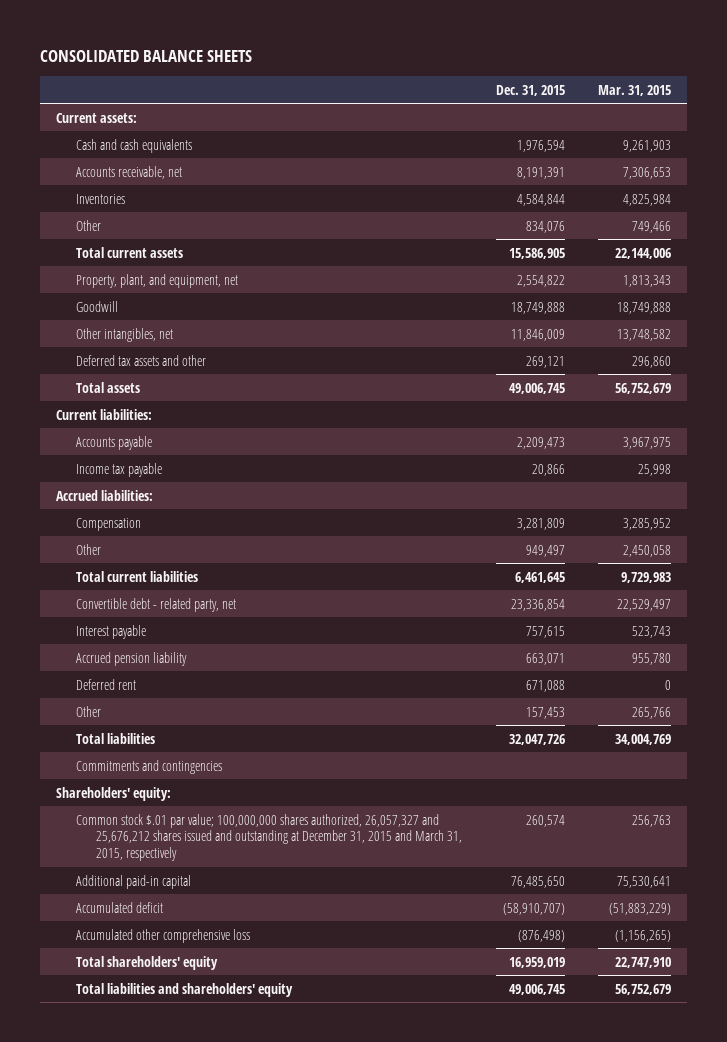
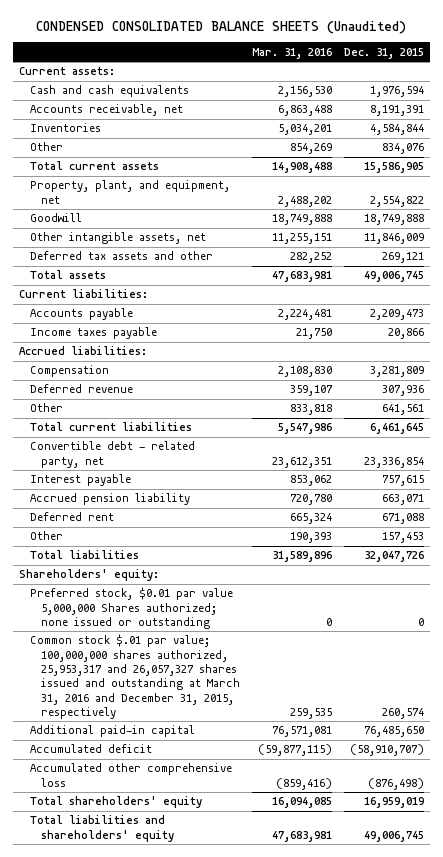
[39,49,252,62] CONSOLIDATED BALANCE SHEETS -> [36,20,407,34] CONDENSED CONSOLIDATED BALANCE SHEETS (Unaudited)
[597,84,671,96] Mar. 31, 2015 -> none
none -> [251,47,332,59] Mar. 31, 2016
[76,327,174,342] Other intangibles, net -> [29,232,206,245] Other intangible assets, net
[76,462,163,477] Income tax payable -> [29,327,157,340] Income taxes payable
none -> [29,384,133,394] Deferred revenue
[525,544,565,557] 949,497 -> [382,404,425,416] 641,561
[76,759,223,774] Commitments and contingencies -> none
none -> [29,587,233,629] Preferred stock, $0.01 par value 5,000,000 Shares authorized; none issued or outstanding
[76,813,463,862] Common stock $.01 par value; 100,000,000 shares authorized, 26,057,327 and 25,676,212 shares issued and outstanding at December 31, 2015 and March 31, 2015, respectively -> [29,634,240,719] Common stock $.01 par value; 100,000,000 shares authorized, 25,953,317 and 26,057,327 shares issued and outstanding at March 31, 2016 and December 31, 2015, respectively

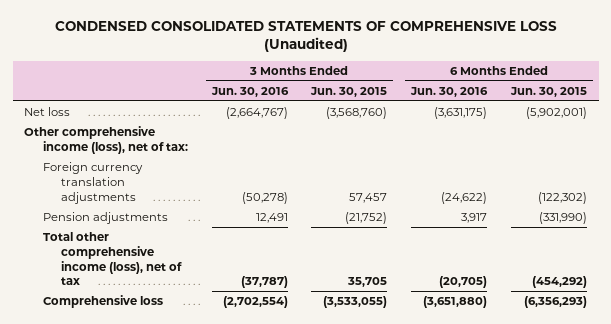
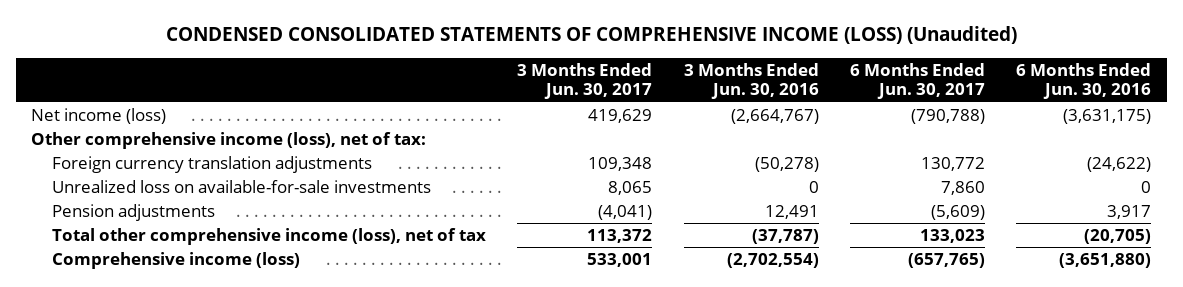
[54,20,557,52] CONDENSED CONSOLIDATED STATEMENTS OF COMPREHENSIVE LOSS (Unaudited) -> [166,26,1018,45] CONDENSED CONSOLIDATED STATEMENTS OF COMPREHENSIVE INCOME (LOSS) (Unaudited)
[310,86,388,97] Jun. 30, 2015 -> none
[509,86,587,97] Jun. 30, 2015 -> none
none -> [517,62,653,100] 3 Months Ended Jun. 30, 2017
none -> [850,62,986,100] 6 Months Ended Jun. 30, 2017
[24,107,71,117] Net loss -> [31,108,167,125] Net income (loss)
none -> [52,180,432,194] Unrealized loss on available-for-sale investments
[42,295,163,309] Comprehensive loss -> [52,252,301,270] Comprehensive income (loss)

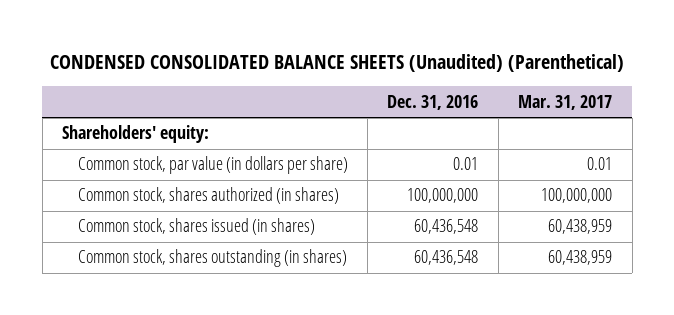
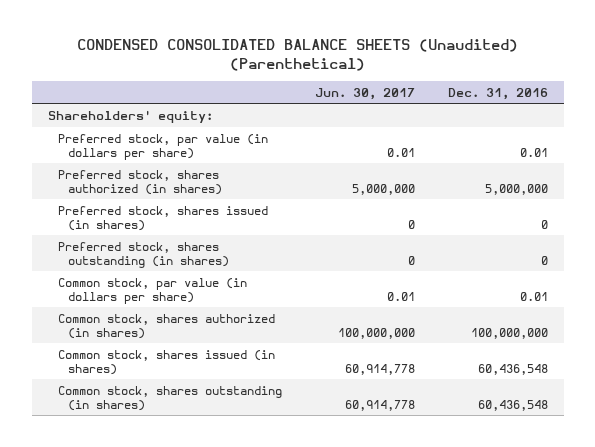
[518,94,613,110] Mar. 31, 2017 -> none
none -> [314,87,415,100] Jun. 30, 2017
none -> [57,133,268,160] Preferred stock, par value (in dollars per share)
none -> [57,169,222,195] Preferred stock, shares authorized (in shares)
none -> [57,205,268,231] Preferred stock, shares issued (in shares)
none -> [57,241,229,268] Preferred stock, shares outstanding (in shares)

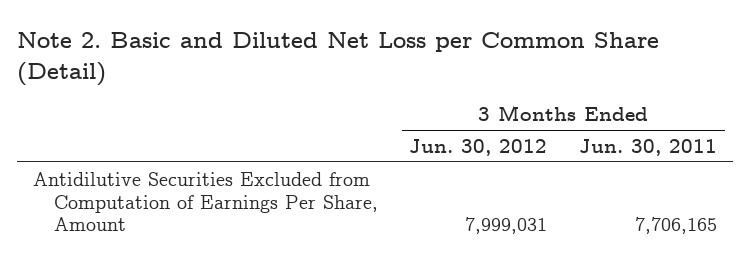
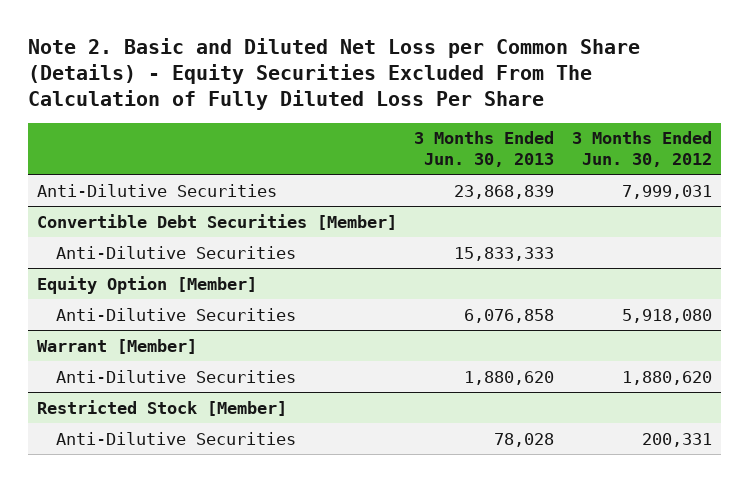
[17,32,660,86] Note 2. Basic and Diluted Net Loss per Common Share (Detail) -> [27,37,640,110] Note 2. Basic and Diluted Net Loss per Common Share (Details) - Equity Securities Excluded From The Calculation of Fully Diluted Loss Per Share
[579,138,718,156] Jun. 30, 2011 -> none
none -> [414,131,555,167] 3 Months Ended Jun. 30, 2013
[33,171,378,232] Antidilutive Securities Excluded from Computation of Earnings Per Share, Amount -> [36,183,277,197] Anti-Dilutive Securities
none -> [36,213,397,230] Convertible Debt Securities [Member]
none -> [56,245,297,259] Anti-Dilutive Securities
none -> [36,275,257,294] Equity Option [Member]
none -> [56,307,297,321] Anti-Dilutive Securities
none -> [36,338,197,354] Warrant [Member]
none -> [56,369,297,383] Anti-Dilutive Securities
none -> [36,399,287,416] Restricted Stock [Member]
none -> [56,431,297,445] Anti-Dilutive Securities

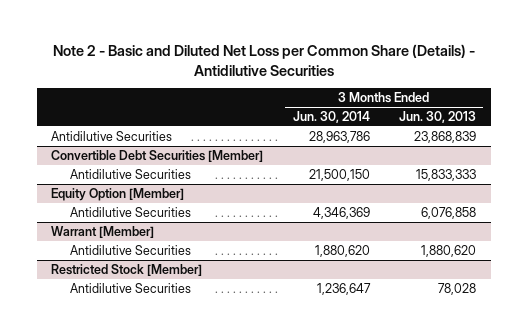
[27,37,640,110] Note 2. Basic and Diluted Net Loss per Common Share (Details) - Equity Securities Excluded From The Calculation of Fully Diluted Loss Per Share -> [52,44,475,76] Note 2 - Basic and Diluted Net Loss per Common Share (Details) - Antidilutive Securities
[572,131,713,167] 3 Months Ended Jun. 30, 2012 -> none
none -> [292,110,370,123] Jun. 30, 2014
[36,183,277,197] Anti-Dilutive Securities -> [51,130,173,141] Antidilutive Securities
[56,245,297,259] Anti-Dilutive Securities -> [70,168,192,179] Antidilutive Securities
[56,307,297,321] Anti-Dilutive Securities -> [70,206,192,217] Antidilutive Securities
[56,369,297,383] Anti-Dilutive Securities -> [70,244,192,255] Antidilutive Securities
[56,431,297,445] Anti-Dilutive Securities -> [70,282,192,293] Antidilutive Securities

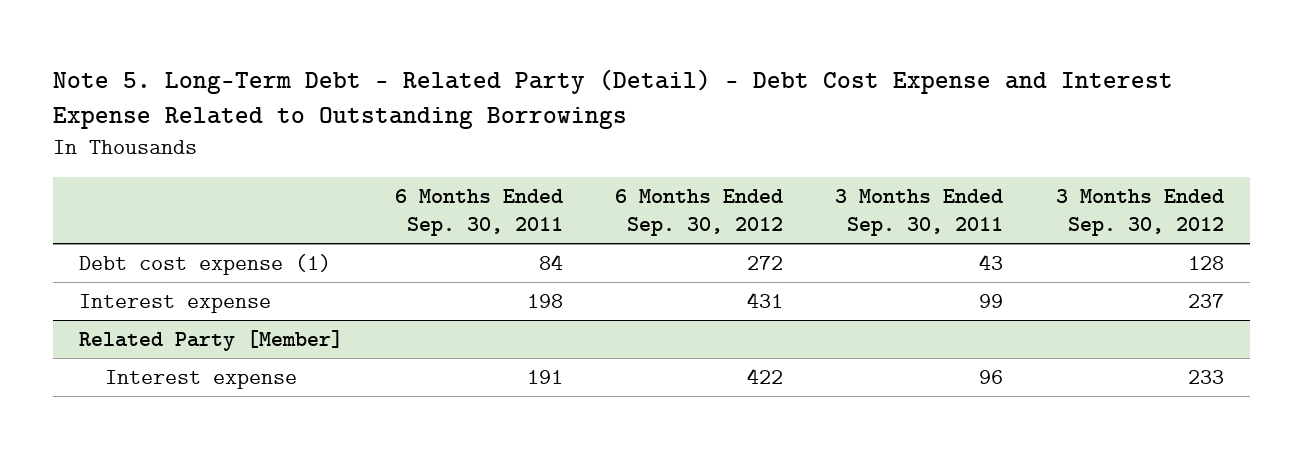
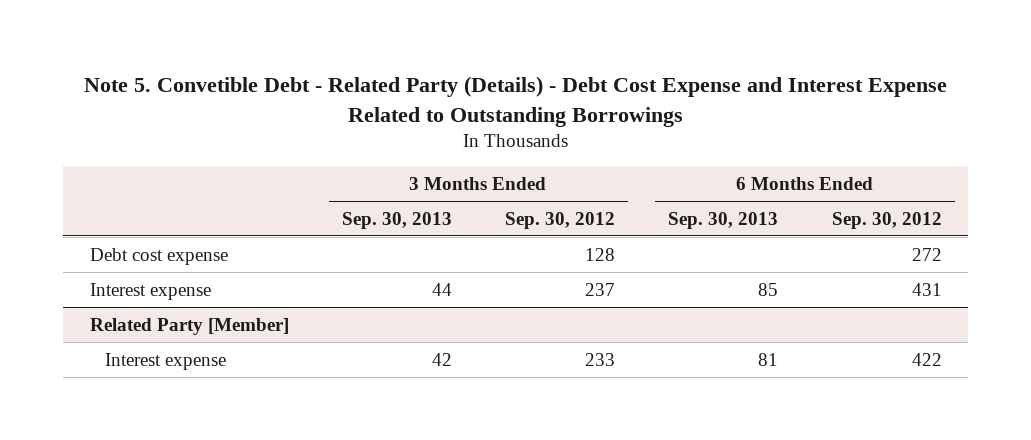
[52,68,1173,130] Note 5. Long-Term Debt - Related Party (Detail) - Debt Cost Expense and Interest Expense Related to Outstanding Borrowings -> [83,76,947,127] Note 5. Convetible Debt - Related Party (Details) - Debt Cost Expense and Interest Expense Related to Outstanding Borrowings
[394,188,563,237] 6 Months Ended Sep. 30, 2011 -> none
[835,188,1004,237] 3 Months Ended Sep. 30, 2011 -> none
none -> [341,211,452,229] Sep. 30, 2013
none -> [668,211,779,229] Sep. 30, 2013
[78,254,331,276] Debt cost expense (1) -> [89,247,228,265] Debt cost expense

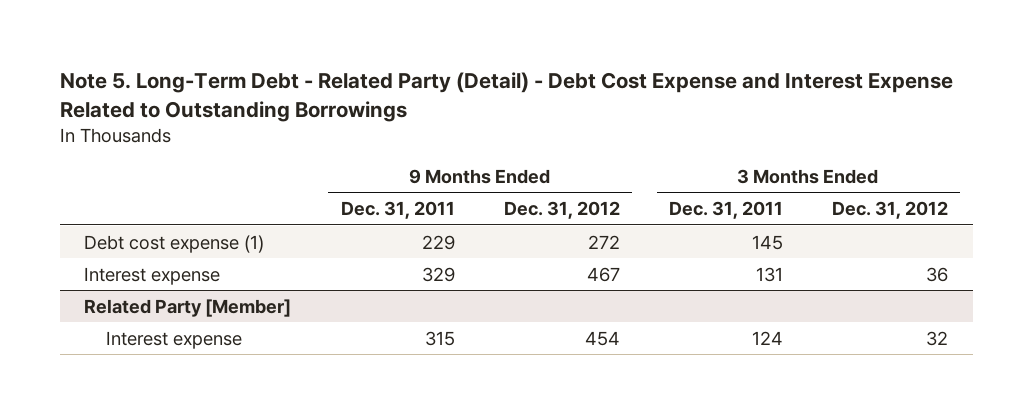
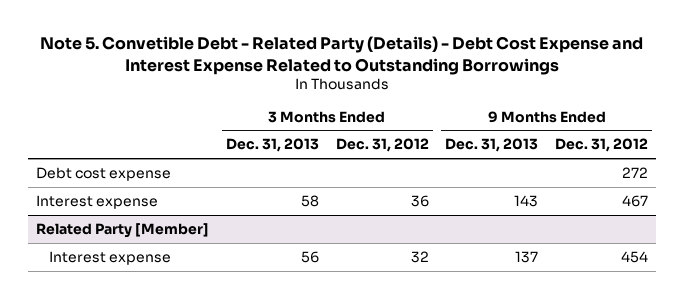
[59,72,953,122] Note 5. Long-Term Debt - Related Party (Detail) - Debt Cost Expense and Interest Expense Related to Outstanding Borrowings -> [40,36,644,75] Note 5. Convetible Debt - Related Party (Details) - Debt Cost Expense and Interest Expense Related to Outstanding Borrowings
[340,201,455,220] Dec. 31, 2011 -> none
[668,201,783,220] Dec. 31, 2011 -> none
none -> [225,138,319,153] Dec. 31, 2013
none -> [445,138,539,153] Dec. 31, 2013
[84,234,265,253] Debt cost expense (1) -> [36,166,172,181] Debt cost expense

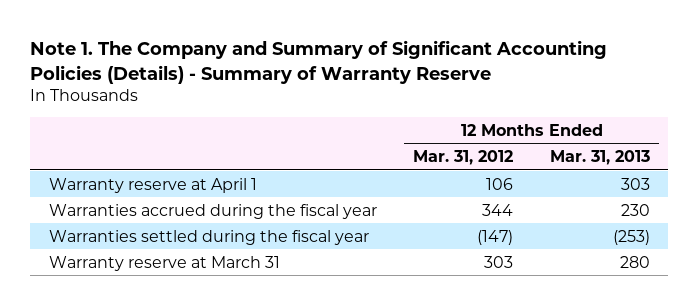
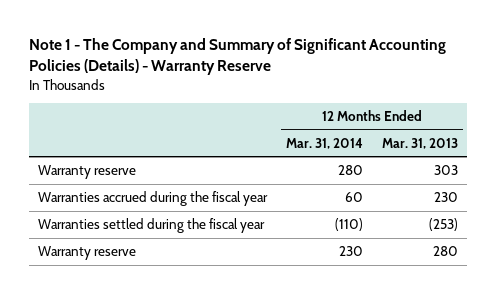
[30,39,608,84] Note 1. The Company and Summary of Significant Accounting Policies (Details) - Summary of Warranty Reserve -> [28,38,446,76] Note 1 - The Company and Summary of Significant Accounting Policies (Details) - Warranty Reserve
[413,150,514,166] Mar. 31, 2012 -> none
none -> [286,137,364,149] Mar. 31, 2014
[48,177,257,193] Warranty reserve at April 1 -> [38,165,137,180] Warranty reserve
[48,255,280,271] Warranty reserve at March 31 -> [38,246,137,261] Warranty reserve

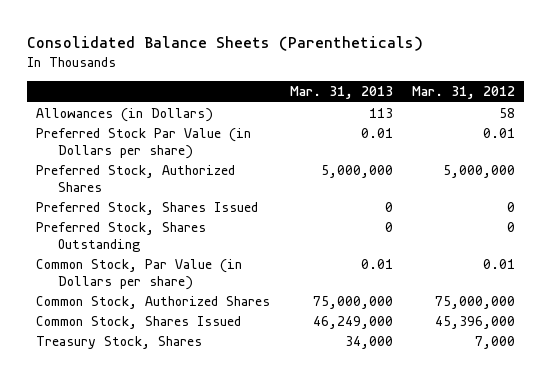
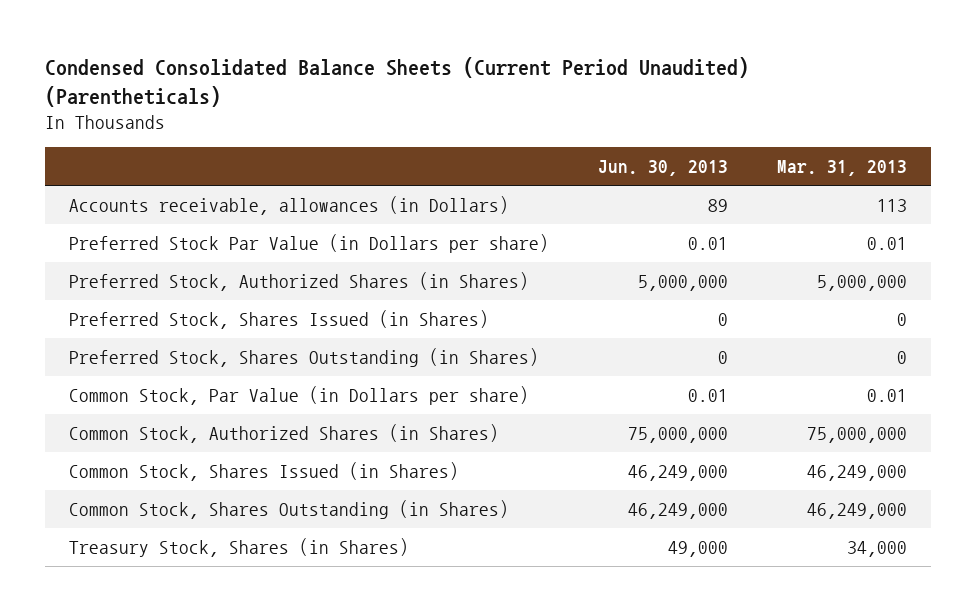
[26,36,423,52] Consolidated Balance Sheets (Parentheticals) -> [44,56,749,107] Condensed Consolidated Balance Sheets (Current Period Unaudited) (Parentheticals)
[411,86,515,100] Mar. 31, 2012 -> none
none -> [597,160,728,177] Jun. 30, 2013
[36,108,214,123] Allowances (in Dollars) -> [69,196,510,216] Accounts receivable, allowances (in Dollars)
[36,165,236,192] Preferred Stock, Authorized Shares -> [69,272,530,292] Preferred Stock, Authorized Shares (in Shares)
[36,202,259,216] Preferred Stock, Shares Issued -> [69,310,490,330] Preferred Stock, Shares Issued (in Shares)
[36,222,207,252] Preferred Stock, Shares Outstanding -> [69,348,540,368] Preferred Stock, Shares Outstanding (in Shares)
[36,296,271,310] Common Stock, Authorized Shares -> [69,424,500,444] Common Stock, Authorized Shares (in Shares)
[36,316,242,330] Common Stock, Shares Issued -> [69,462,460,482] Common Stock, Shares Issued (in Shares)
none -> [69,500,510,520] Common Stock, Shares Outstanding (in Shares)
[36,336,203,350] Treasury Stock, Shares -> [69,538,410,558] Treasury Stock, Shares (in Shares)

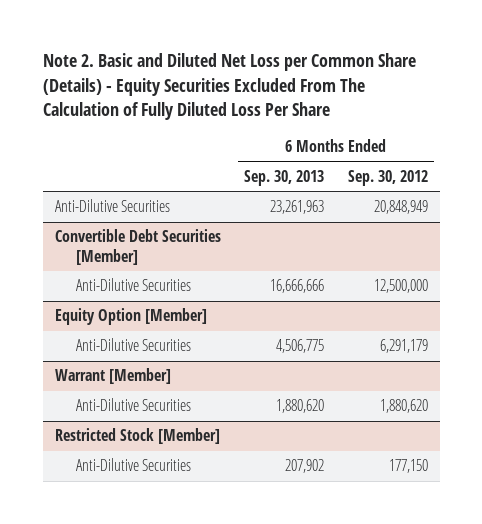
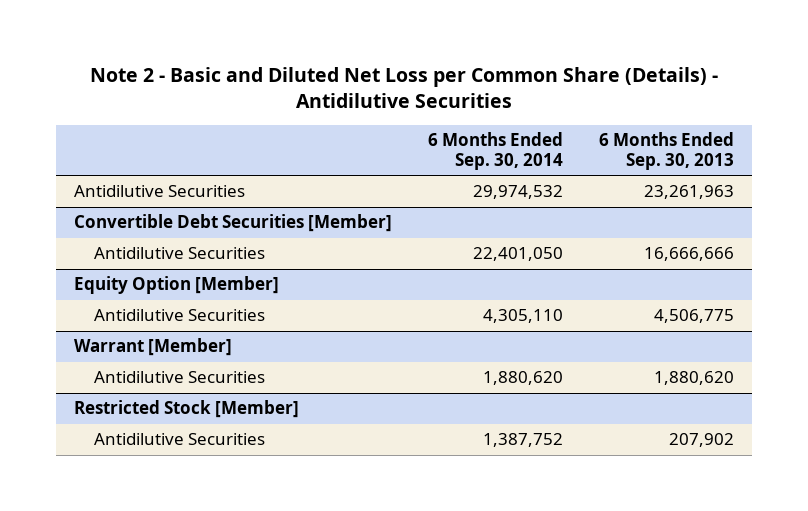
[42,53,416,120] Note 2. Basic and Diluted Net Loss per Common Share (Details) - Equity Securities Excluded From The Calculation of Fully Diluted Loss Per Share -> [90,66,719,109] Note 2 - Basic and Diluted Net Loss per Common Share (Details) - Antidilutive Securities
[347,169,428,186] Sep. 30, 2012 -> none
none -> [428,132,564,171] 6 Months Ended Sep. 30, 2014
[54,199,170,213] Anti-Dilutive Securities -> [73,185,245,198] Antidilutive Securities
[75,278,191,292] Anti-Dilutive Securities -> [94,247,266,260] Antidilutive Securities
[75,338,191,352] Anti-Dilutive Securities -> [94,309,266,322] Antidilutive Securities
[75,398,191,412] Anti-Dilutive Securities -> [94,371,266,384] Antidilutive Securities
[75,458,191,472] Anti-Dilutive Securities -> [94,433,266,446] Antidilutive Securities

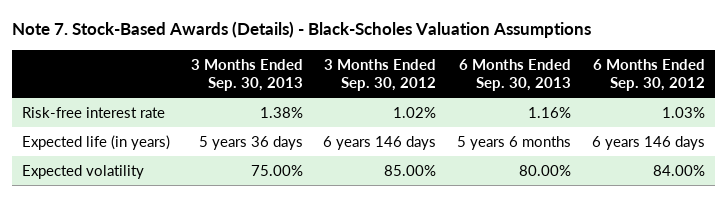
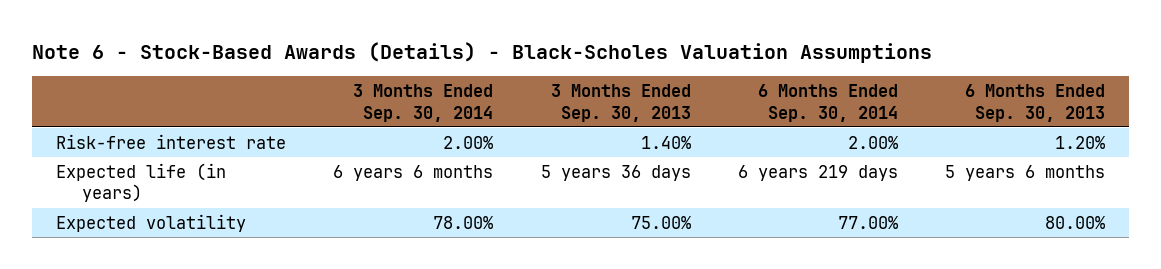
[11,21,591,39] Note 7. Stock-Based Awards (Details) - Black-Scholes Valuation Assumptions -> [32,41,933,63] Note 6 - Stock-Based Awards (Details) - Black-Scholes Valuation Assumptions
[324,58,437,91] 3 Months Ended Sep. 30, 2012 -> none
[592,58,705,91] 6 Months Ended Sep. 30, 2012 -> none
none -> [353,84,494,122] 3 Months Ended Sep. 30, 2014
none -> [757,84,898,122] 6 Months Ended Sep. 30, 2014
[259,106,303,118] 1.38% -> [640,136,691,150] 1.40%
[528,106,572,118] 1.16% -> [1055,136,1106,150] 1.20%

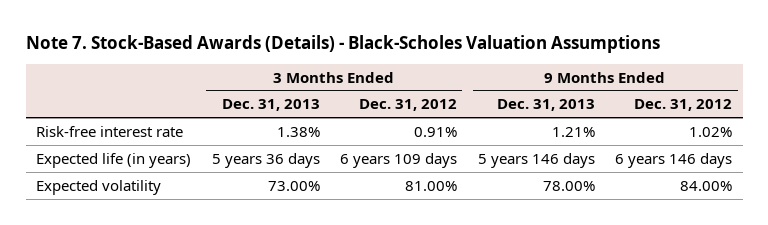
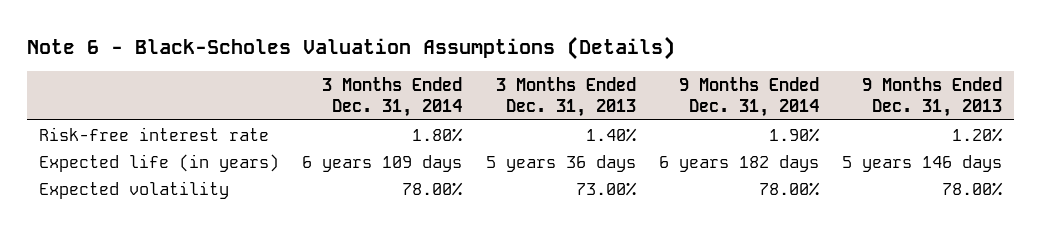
[25,34,660,53] Note 7. Stock-Based Awards (Details) - Black-Scholes Valuation Assumptions -> [27,35,676,60] Note 6 - Black-Scholes Valuation Assumptions (Details)
[359,99,458,112] Dec. 31, 2012 -> none
[634,99,733,112] Dec. 31, 2012 -> none
none -> [322,76,463,118] 3 Months Ended Dec. 31, 2014
none -> [678,76,819,118] 9 Months Ended Dec. 31, 2014
[276,126,320,137] 1.38% -> [585,127,637,142] 1.40%
[551,126,595,137] 1.21% -> [952,127,1004,142] 1.20%

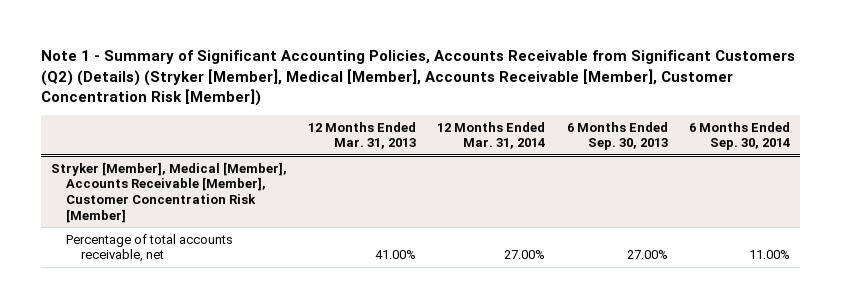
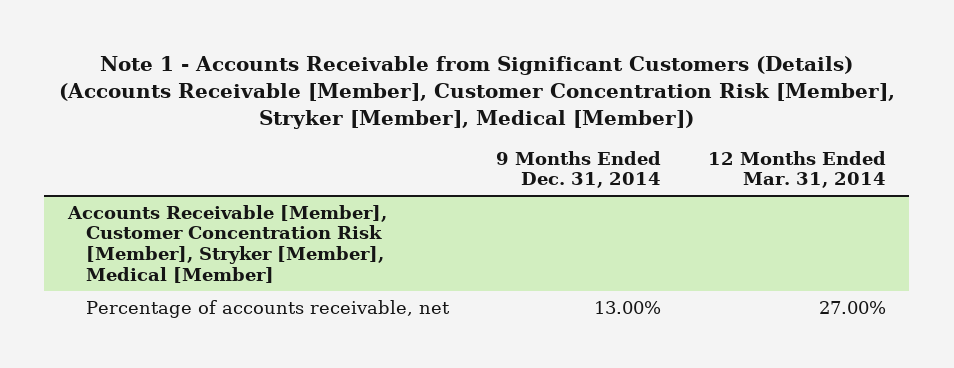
[40,50,795,106] Note 1 - Summary of Significant Accounting Policies, Accounts Receivable from Significant Customers (Q2) (Details) (Stryker [Member], Medical [Member], Accounts Receivable [Member], Customer Concentration Risk [Member]) -> [58,56,895,129] Note 1 - Accounts Receivable from Significant Customers (Details) (Accounts Receivable [Member], Customer Concentration Risk [Member], Stryker [Member], Medical [Member])
[308,121,417,150] 12 Months Ended Mar. 31, 2013 -> none
[566,121,668,151] 6 Months Ended Sep. 30, 2013 -> none
[688,121,790,151] 6 Months Ended Sep. 30, 2014 -> none
none -> [496,150,662,189] 9 Months Ended Dec. 31, 2014
[51,161,288,223] Stryker [Member], Medical [Member], Accounts Receivable [Member], Customer Concentration Risk [Member] -> [66,204,387,283] Accounts Receivable [Member], Customer Concentration Risk [Member], Stryker [Member], Medical [Member]
[66,233,234,263] Percentage of total accounts receivable, net -> [86,299,451,318] Percentage of accounts receivable, net

